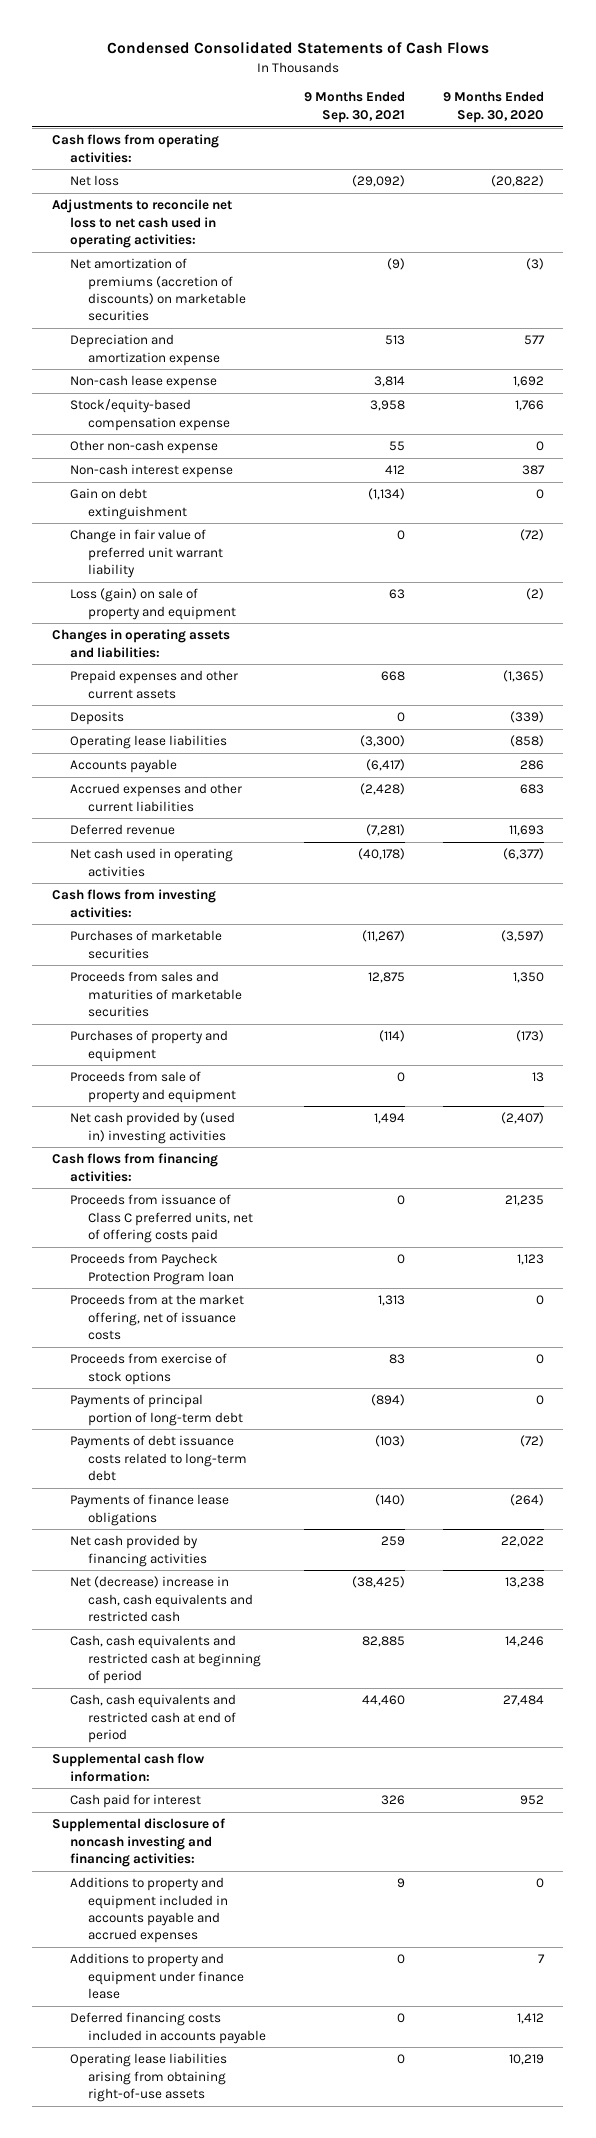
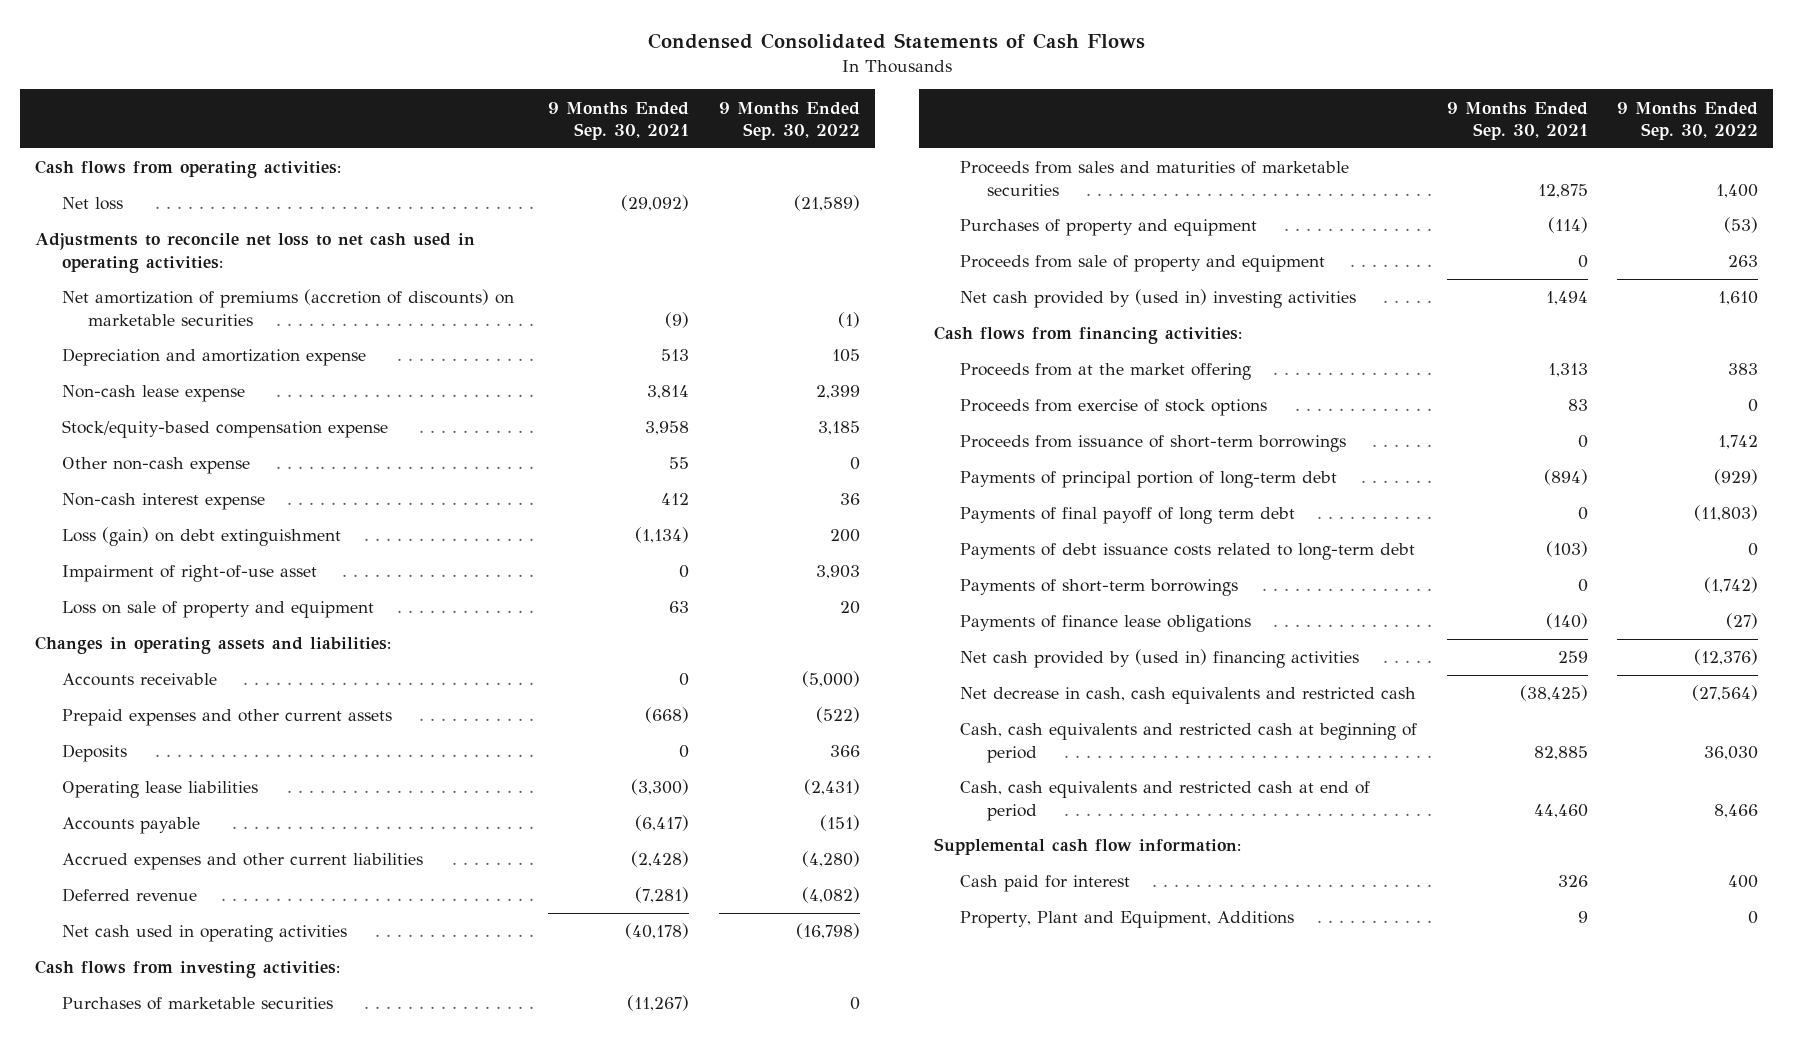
[443,91,545,123] 9 Months Ended Sep. 30, 2020 -> none
none -> [718,101,860,141] 9 Months Ended Sep. 30, 2022
[69,529,223,579] Change in fair value of preferred unit warrant liability -> none
[69,488,187,520] Gain on debt extinguishment -> [61,527,341,547] Loss (gain) on debt extinguishment
none -> [61,565,317,583] Impairment of right-of-use asset
[69,588,236,620] Loss (gain) on sale of property and equipment -> [61,601,374,619] Loss on sale of property and equipment
none -> [61,673,217,687] Accounts receivable
[380,671,405,682] 668 -> [645,707,690,724] (668)
[69,1194,253,1244] Proceeds from issuance of Class C preferred units, net of offering costs paid -> none
[69,1253,234,1285] Proceeds from Paycheck Protection Program loan -> none
[69,1294,244,1341] Proceeds from at the market offering, net of issuance costs -> [960,363,1252,381] Proceeds from at the market offering
none -> [960,435,1347,453] Proceeds from issuance of short-term borrowings
none -> [960,507,1296,525] Payments of final payoff of long term debt
none -> [960,579,1239,597] Payments of short-term borrowings
[69,1535,207,1567] Net cash provided by financing activities -> [960,649,1360,669] Net cash provided by (used in) financing activities
[69,1576,253,1623] Net (decrease) increase in cash, cash equivalents and restricted cash -> [960,687,1417,705] Net decrease in cash, cash equivalents and restricted cash
[51,1818,225,1868] Supplemental disclosure of noncash investing and financing activities: -> none
[69,1877,228,1944] Additions to property and equipment included in accounts payable and accrued expenses -> none
[69,1953,244,2000] Additions to property and equipment under finance lease -> none
[69,2012,266,2044] Deferred financing costs included in accounts payable -> none
[69,2053,227,2103] Operating lease liabilities arising from obtaining right-of-use assets -> none
none -> [960,911,1295,929] Property, Plant and Equipment, Additions

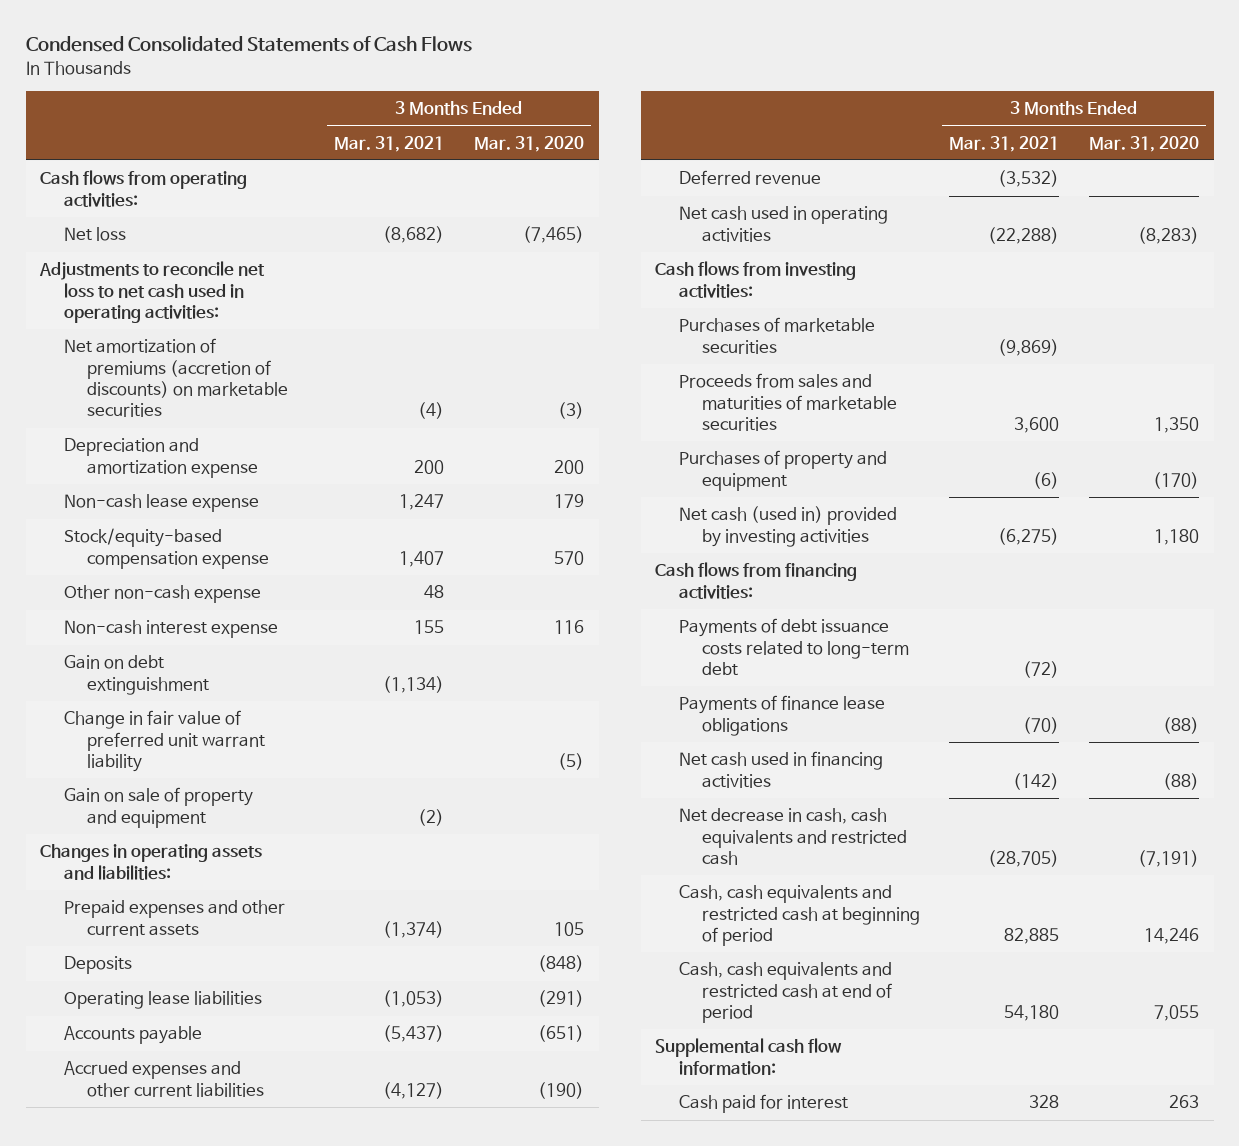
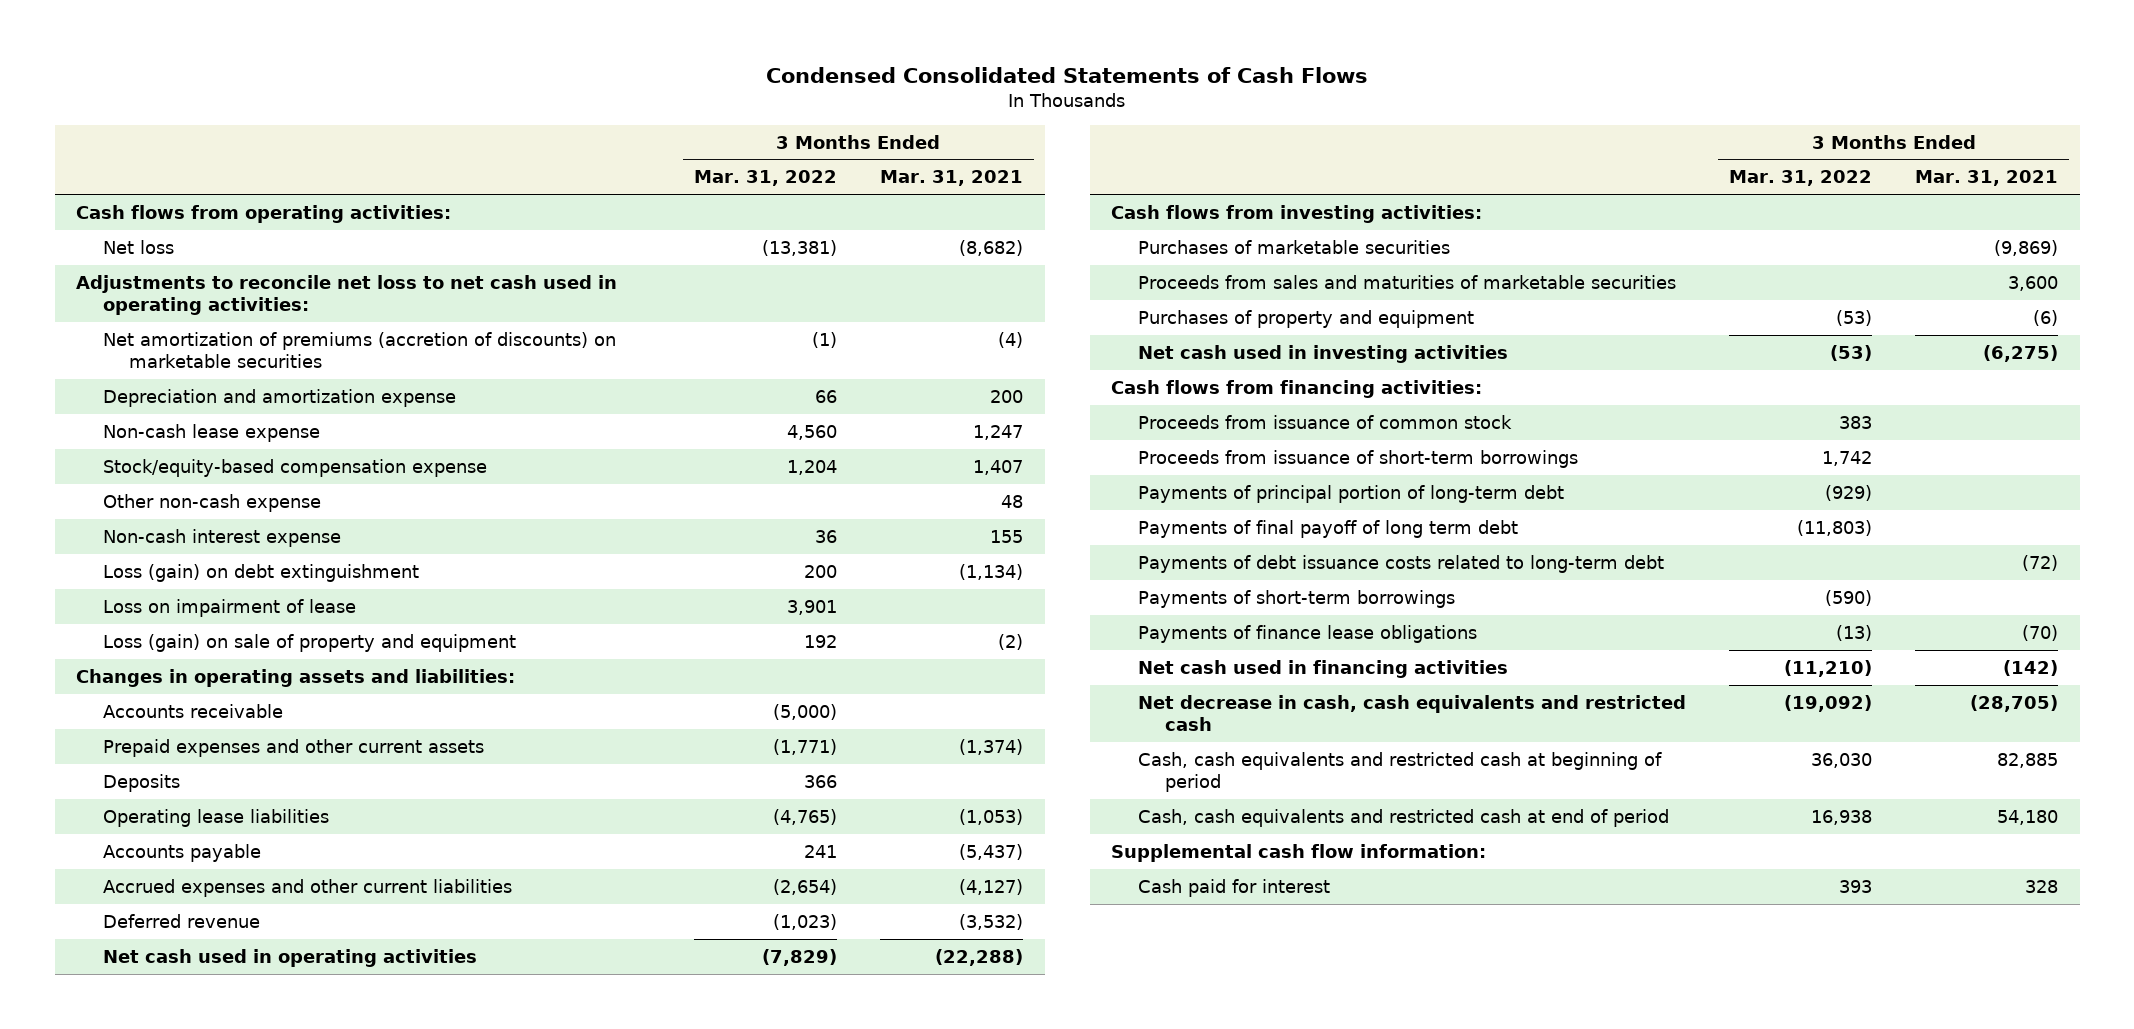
[474,135,585,152] Mar. 31, 2020 -> none
none -> [693,170,837,187] Mar. 31, 2022
[63,710,265,773] Change in fair value of preferred unit warrant liability -> none
[63,655,209,695] Gain on debt extinguishment -> [102,563,419,582] Loss (gain) on debt extinguishment
none -> [102,598,356,617] Loss on impairment of lease
[63,787,253,828] Gain on sale of property and equipment -> [102,633,516,652] Loss (gain) on sale of property and equipment
none -> [102,703,283,718] Accounts receivable
[678,506,897,547] Net cash (used in) provided by investing activities -> [1137,344,1508,363] Net cash used in investing activities
none -> [1137,414,1512,429] Proceeds from issuance of common stock
none -> [1137,449,1578,468] Proceeds from issuance of short-term borrowings
none -> [1137,484,1564,503] Payments of principal portion of long-term debt
none -> [1137,519,1518,538] Payments of final payoff of long term debt
none -> [1137,589,1455,608] Payments of short-term borrowings

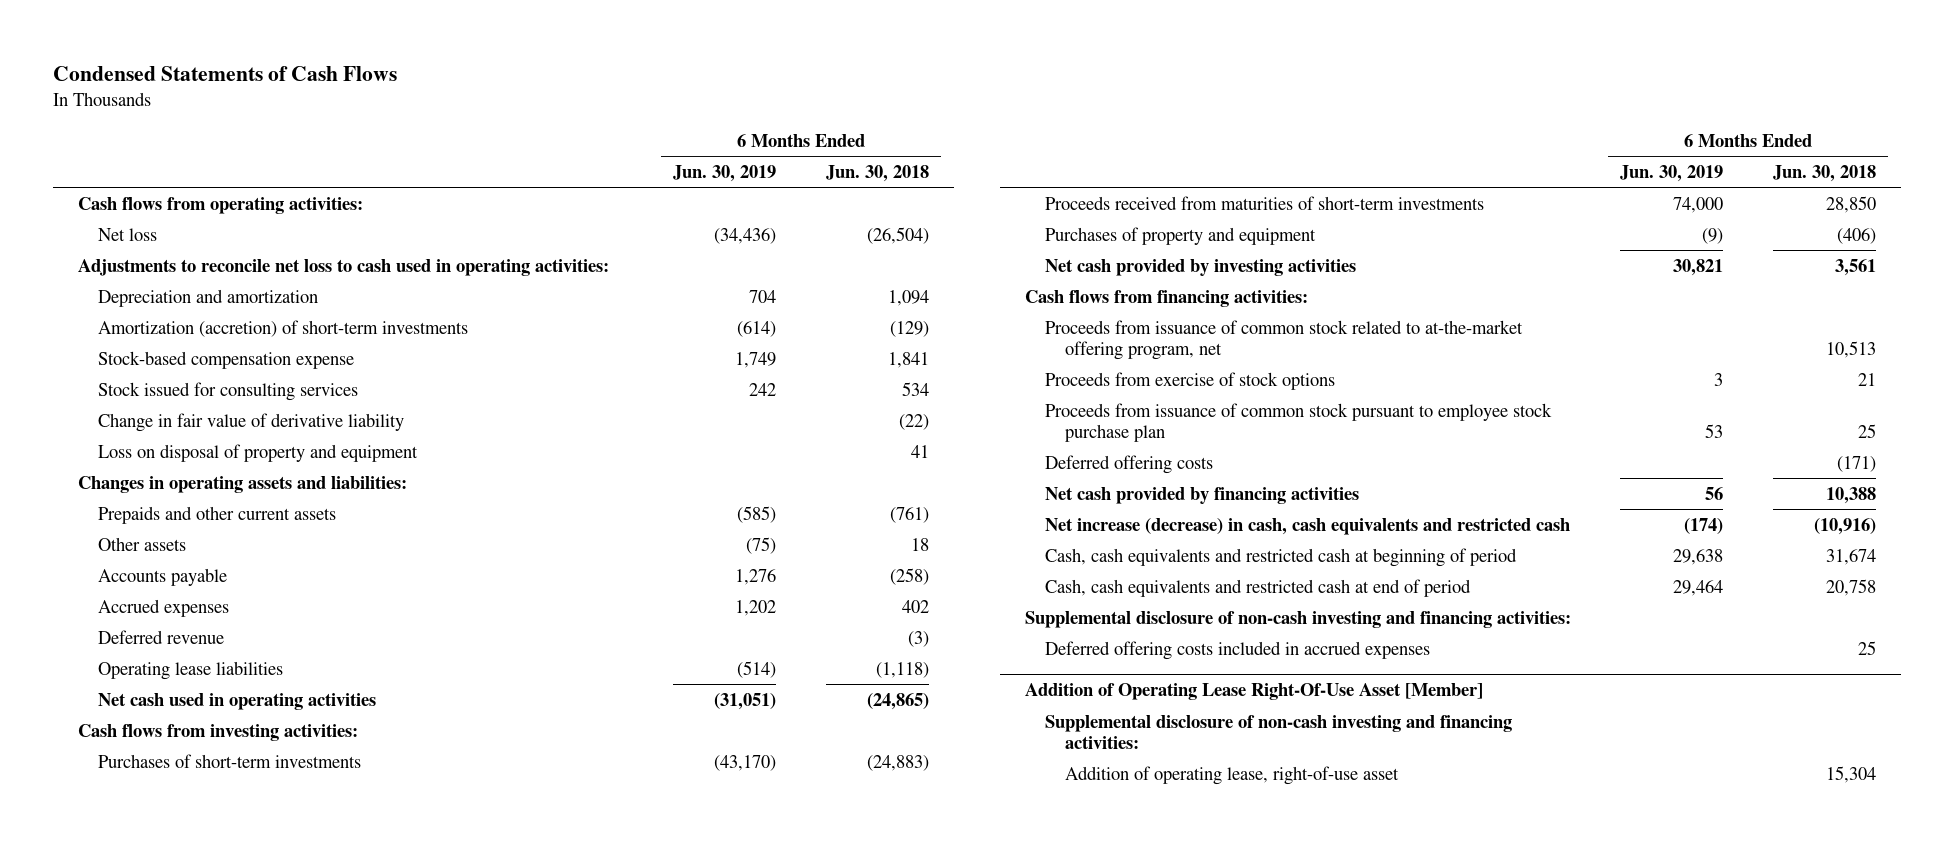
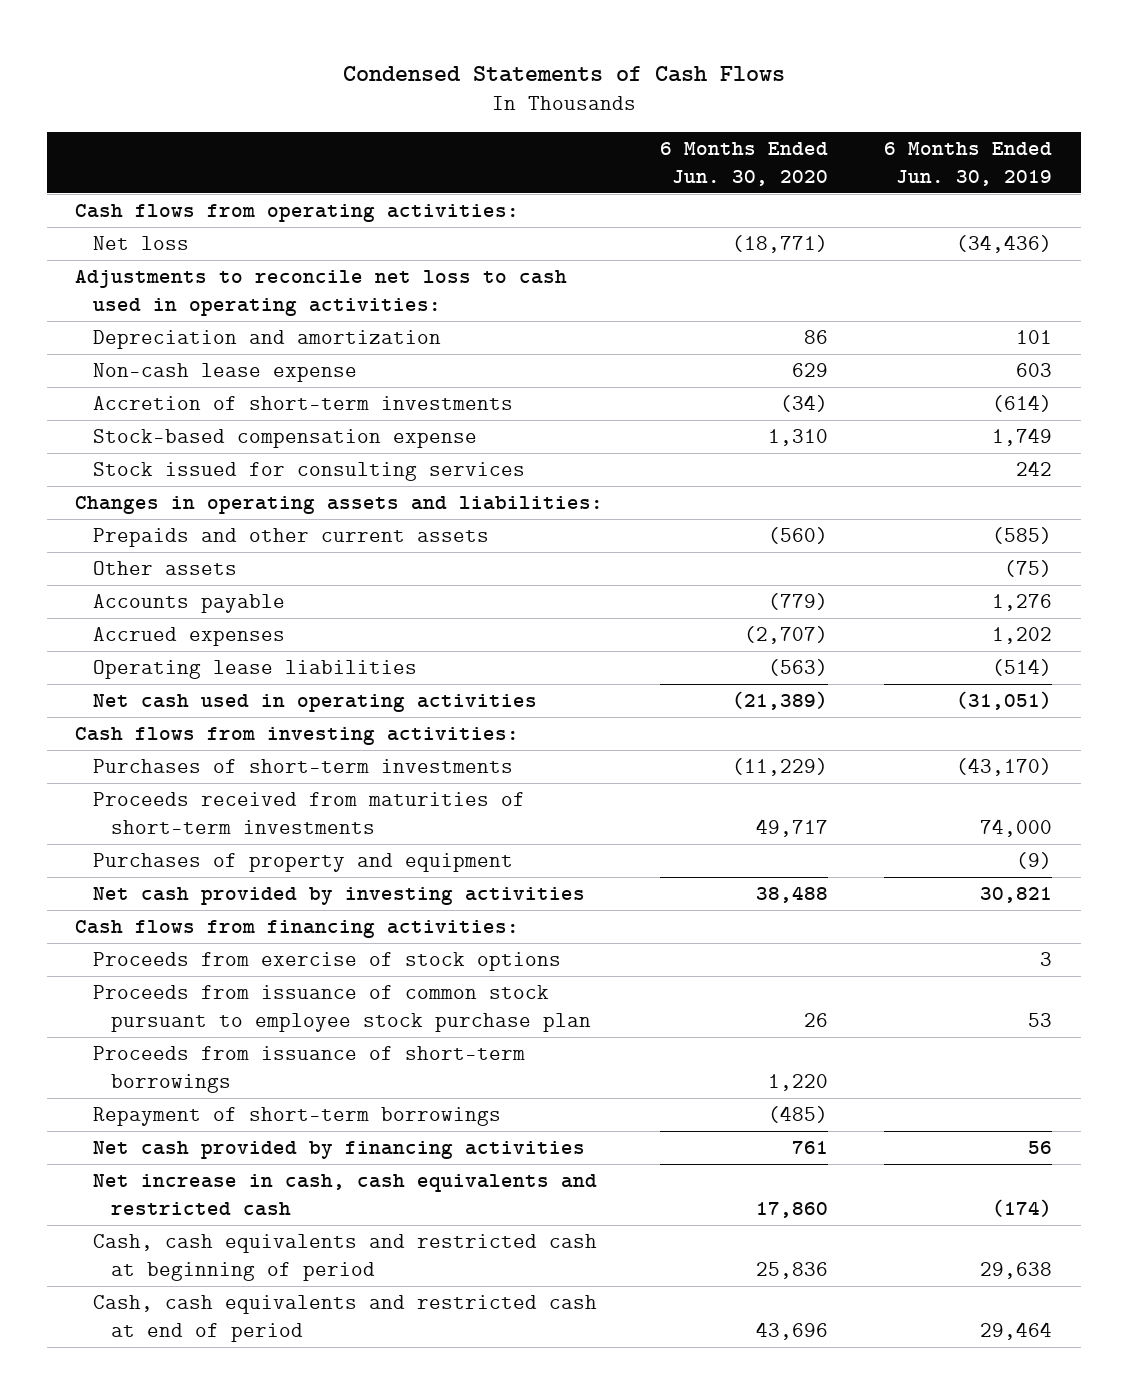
[825,164,929,182] Jun. 30, 2018 -> none
none -> [659,142,828,186] 6 Months Ended Jun. 30, 2020
[749,289,777,303] 704 -> [1016,330,1053,345] 101
none -> [93,363,358,383] Non-cash lease expense
[97,319,468,337] Amortization (accretion) of short-term investments -> [93,396,514,411] Accretion of short-term investments
[97,412,404,432] Change in fair value of derivative liability -> none
[97,443,418,462] Loss on disposal of property and equipment -> none
[97,629,224,644] Deferred revenue -> none
[1044,319,1523,360] Proceeds from issuance of common stock related to at-the-market offering program, net -> none
[1044,454,1213,474] Deferred offering costs -> none
none -> [93,1046,526,1093] Proceeds from issuance of short-term borrowings
none -> [93,1107,502,1127] Repayment of short-term borrowings
[1044,517,1570,535] Net increase (decrease) in cash, cash equivalents and restricted cash -> [93,1174,598,1216] Net increase in cash, cash equivalents and restricted cash
[1024,610,1571,628] Supplemental disclosure of non-cash investing and financing activities: -> none
[1044,640,1430,660] Deferred offering costs included in accrued expenses -> none
[1024,683,1483,701] Addition of Operating Lease Right-Of-Use Asset [Member] -> none
[1044,714,1512,749] Supplemental disclosure of non-cash investing and financing activities: -> none
[1065,765,1400,785] Addition of operating lease, right-of-use asset -> none

